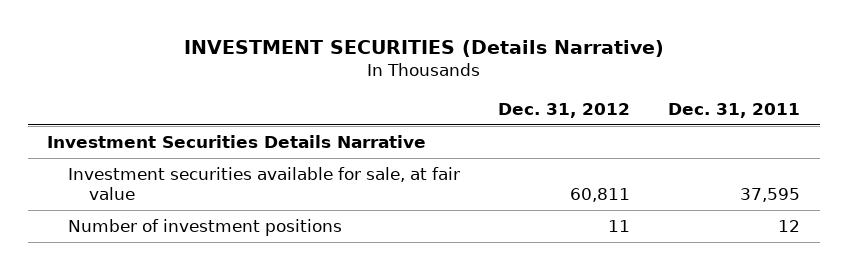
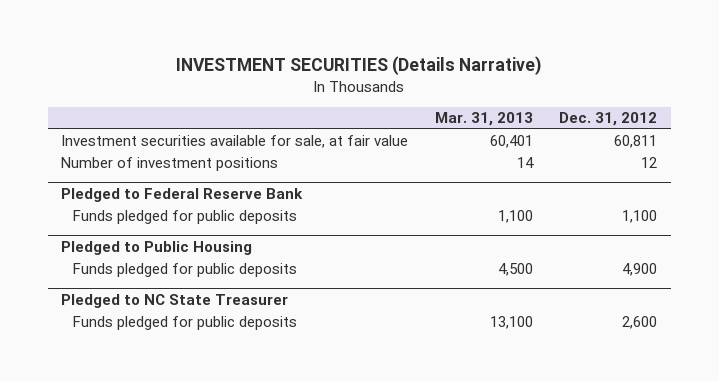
[668,102,801,118] Dec. 31, 2011 -> none
none -> [434,111,533,126] Mar. 31, 2013
[47,134,427,148] Investment Securities Details Narrative -> none
[608,219,631,232] 11 -> [641,157,658,169] 12
none -> [61,188,304,203] Pledged to Federal Reserve Bank
none -> [72,210,297,225] Funds pledged for public deposits
none -> [61,241,253,256] Pledged to Public Housing
none -> [72,263,297,278] Funds pledged for public deposits
none -> [61,294,289,309] Pledged to NC State Treasurer
none -> [72,316,297,331] Funds pledged for public deposits

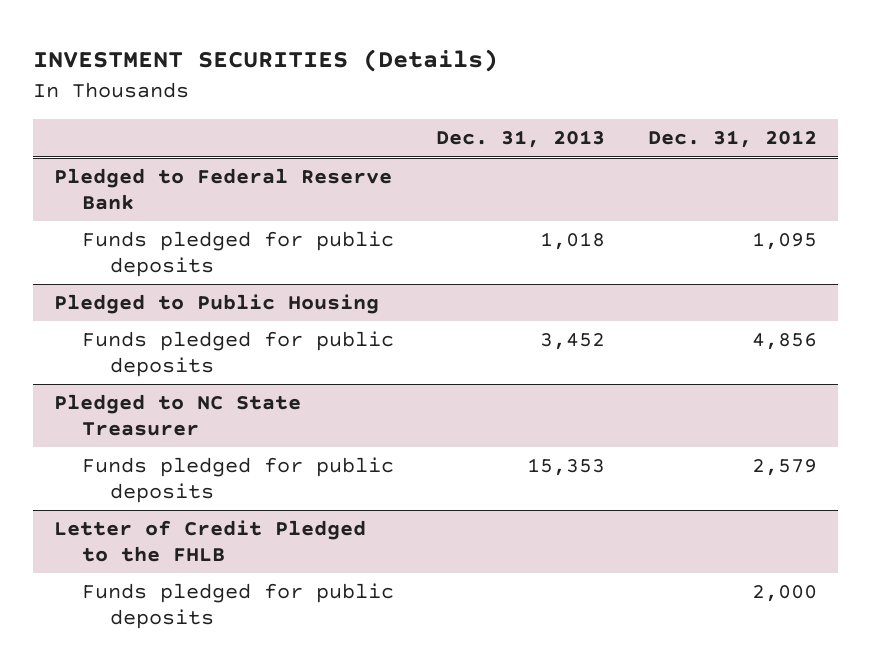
[176,56,543,76] INVESTMENT SECURITIES (Details Narrative) -> [33,49,499,73] INVESTMENT SECURITIES (Details)
[434,111,533,126] Mar. 31, 2013 -> none
none -> [436,130,606,149] Dec. 31, 2013
[61,135,409,149] Investment securities available for sale, at fair value -> none
[61,157,279,172] Number of investment positions -> none
[622,210,658,224] 1,100 -> [751,232,817,251] 1,095
[622,263,658,277] 4,900 -> [751,333,817,351] 4,856
[622,316,658,330] 2,600 -> [751,459,817,477] 2,579
none -> [54,520,367,563] Letter of Credit Pledged to the FHLB
none -> [82,583,395,630] Funds pledged for public deposits

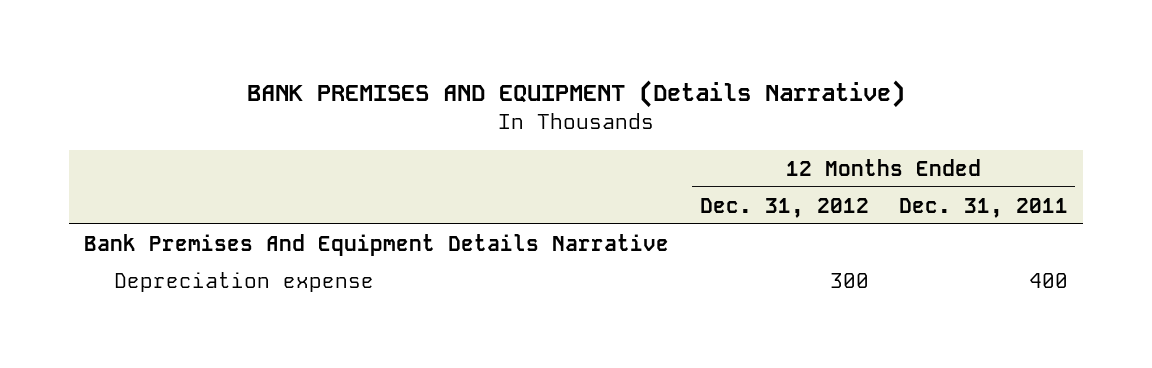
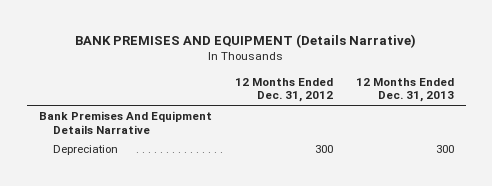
[898,197,1068,218] Dec. 31, 2011 -> none
none -> [355,77,454,103] 12 Months Ended Dec. 31, 2013
[113,271,374,292] Depreciation expense -> [53,145,119,156] Depreciation

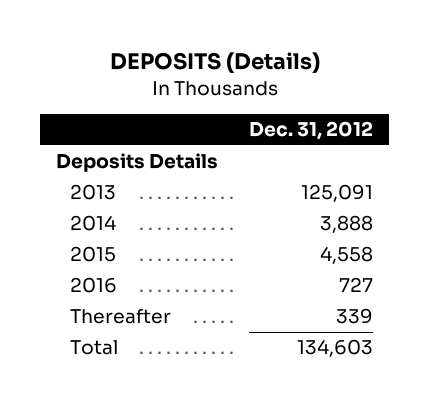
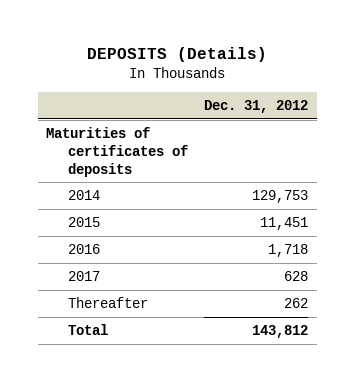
[55,153,218,173] Deposits Details -> none
[70,184,117,201] 2013 -> none
none -> [46,126,188,177] Maturities of certificates of deposits
[320,215,374,234] 3,888 -> [252,189,309,203] 129,753
[320,246,374,265] 4,558 -> [260,216,309,230] 11,451
[339,277,374,293] 727 -> [268,243,309,257] 1,718
none -> [67,270,100,281] 2017
[336,308,374,325] 339 -> [284,297,309,308] 262
[297,339,374,358] 134,603 -> [252,324,309,338] 143,812

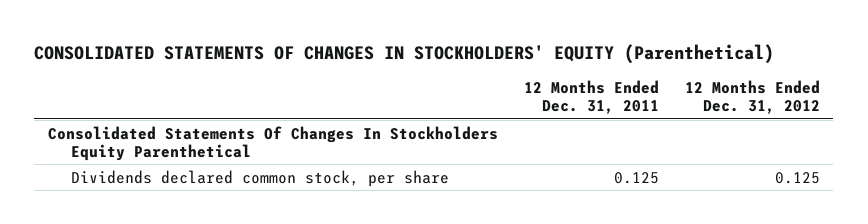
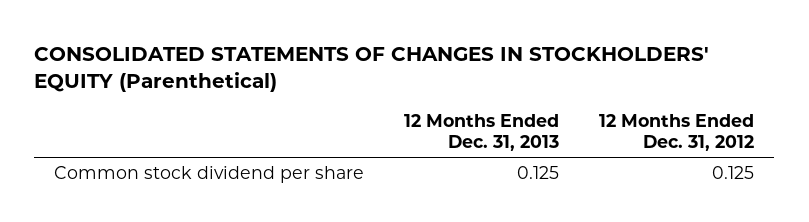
[523,80,659,115] 12 Months Ended Dec. 31, 2011 -> none
none -> [404,114,560,152] 12 Months Ended Dec. 31, 2013
[47,125,498,161] Consolidated Statements Of Changes In Stockholders Equity Parenthetical -> none
[71,169,450,187] Dividends declared common stock, per share -> [54,166,365,184] Common stock dividend per share

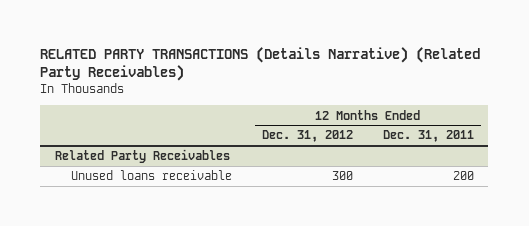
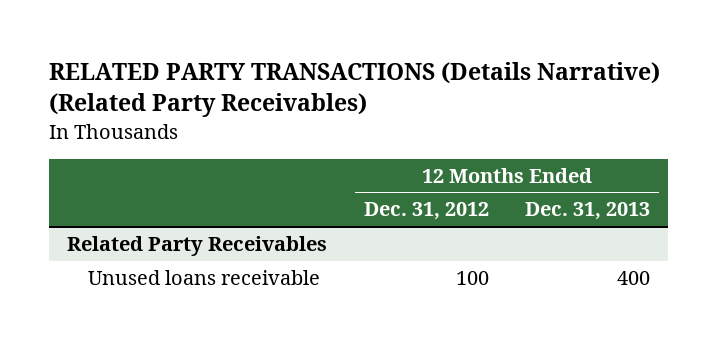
[382,130,474,143] Dec. 31, 2011 -> none
none -> [524,202,650,221] Dec. 31, 2013
[331,171,353,181] 300 -> [455,271,489,286] 100

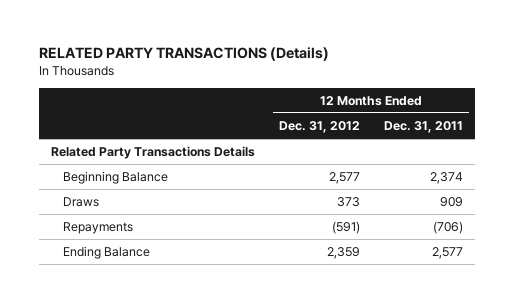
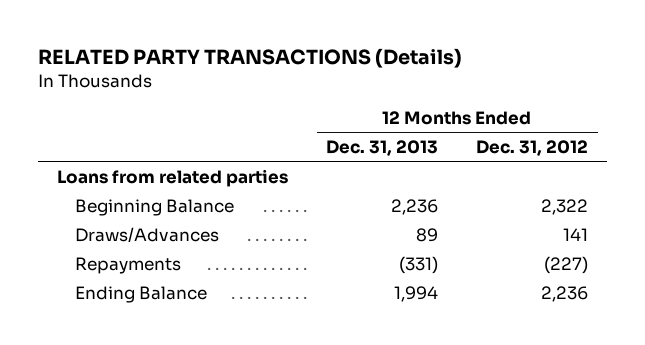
[383,121,463,134] Dec. 31, 2011 -> none
none -> [326,140,439,157] Dec. 31, 2013
[50,146,255,160] Related Party Transactions Details -> none
none -> [56,168,288,187] Loans from related parties
[328,172,360,185] 2,577 -> [541,198,589,215] 2,322
[62,197,99,208] Draws -> [75,226,220,243] Draws/Advances
[336,197,360,208] 373 -> [563,227,589,241] 141
[331,221,360,235] (591) -> [544,255,589,274] (227)
[326,247,360,260] 2,359 -> [541,285,589,302] 2,236

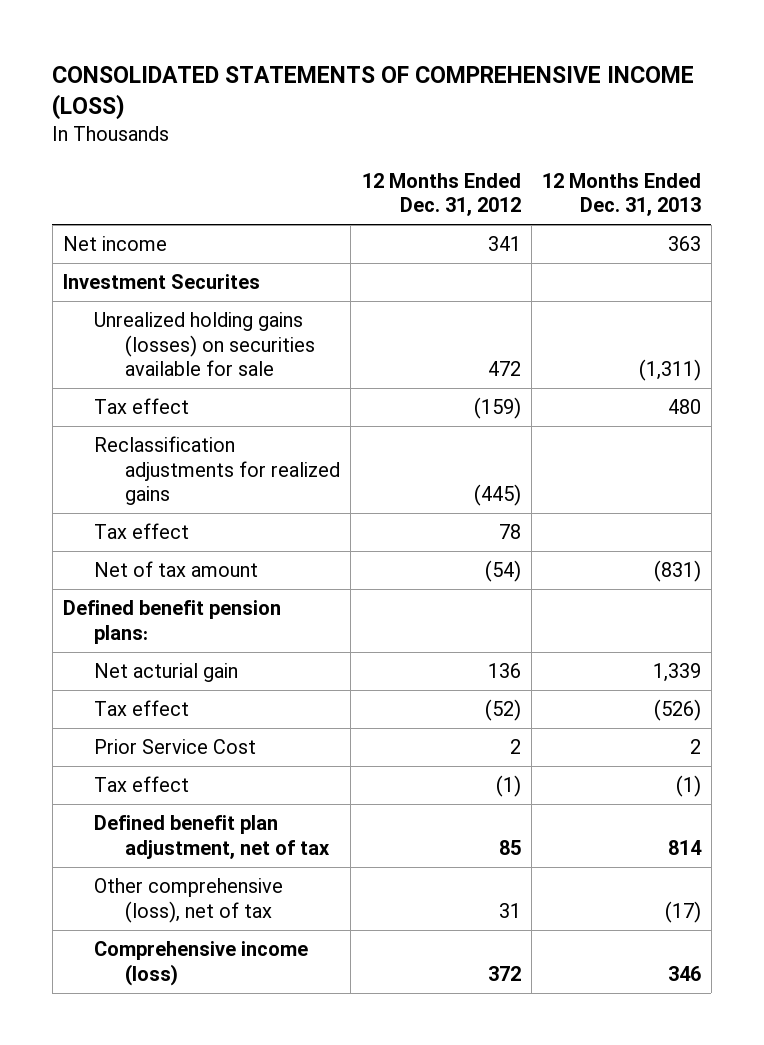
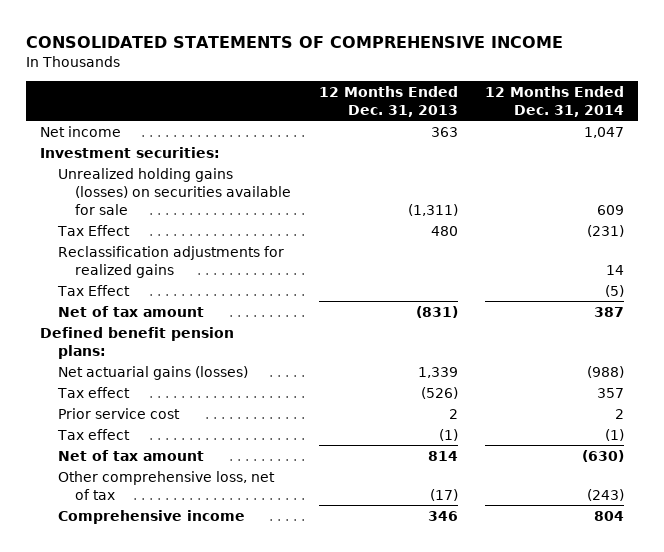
[52,66,695,121] CONSOLIDATED STATEMENTS OF COMPREHENSIVE INCOME (LOSS) -> [26,36,564,49] CONSOLIDATED STATEMENTS OF COMPREHENSIVE INCOME
[361,172,521,217] 12 Months Ended Dec. 31, 2012 -> none
none -> [485,85,625,117] 12 Months Ended Dec. 31, 2014
[62,274,260,290] Investment Securites -> [39,146,220,158] Investment securities:
[94,398,190,415] Tax effect -> [56,224,130,236] Tax Effect
[94,523,190,540] Tax effect -> [56,284,130,296] Tax Effect
[94,663,239,683] Net acturial gain -> [57,365,248,380] Net actuarial gains (losses)
[94,739,257,755] Prior Service Cost -> [57,407,180,419] Prior service cost
[94,815,331,859] Defined benefit plan adjustment, net of tax -> [57,449,204,461] Net of tax amount
[94,878,284,923] Other comprehensive (loss), net of tax -> [57,470,275,500] Other comprehensive loss, net of tax
[94,941,309,986] Comprehensive income (loss) -> [57,509,245,524] Comprehensive income

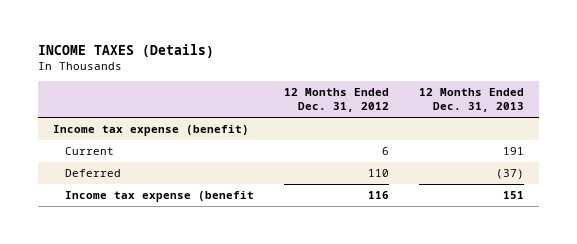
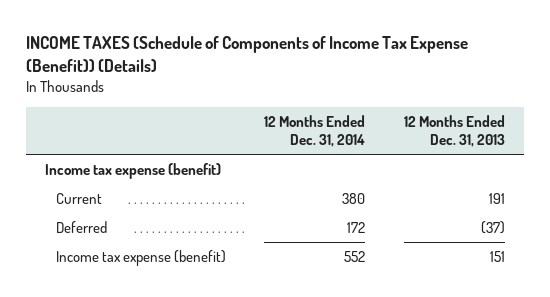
[37,43,214,58] INCOME TAXES (Details) -> [25,36,468,73] INCOME TAXES (Schedule of Components of Income Tax Expense (Benefit)) (Details)
[283,88,389,113] 12 Months Ended Dec. 31, 2012 -> none
none -> [264,114,366,148] 12 Months Ended Dec. 31, 2014
[64,190,254,202] Income tax expense (benefit -> [55,249,226,266] Income tax expense (benefit)

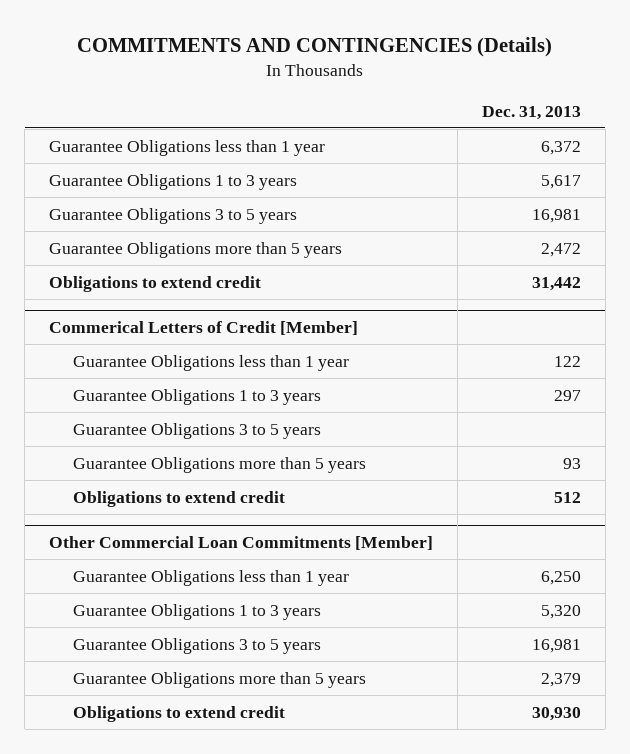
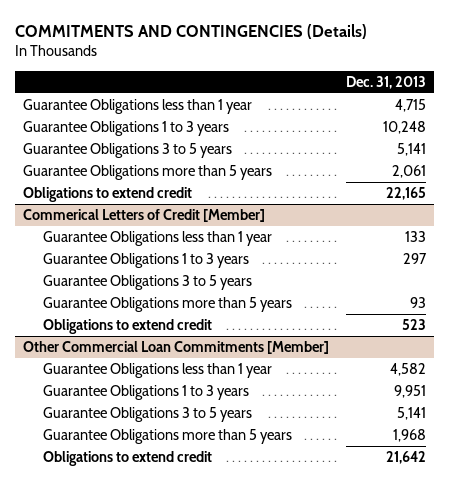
[540,140,581,155] 6,372 -> [394,98,426,112] 4,715
[540,174,581,189] 5,617 -> [382,120,426,134] 10,248
[531,208,581,223] 16,981 -> [396,142,426,156] 5,141
[540,242,581,257] 2,472 -> [391,164,426,178] 2,061
[531,276,581,291] 31,442 -> [385,186,426,200] 22,165
[553,355,581,367] 122 -> [404,230,426,242] 133
[553,491,581,503] 512 -> [401,318,426,330] 523
[540,570,581,585] 6,250 -> [389,362,426,376] 4,582
[540,604,581,619] 5,320 -> [393,384,426,398] 9,951
[531,638,581,653] 16,981 -> [396,406,426,420] 5,141
[540,672,581,687] 2,379 -> [392,428,426,442] 1,968
[531,706,581,721] 30,930 -> [385,450,426,464] 21,642

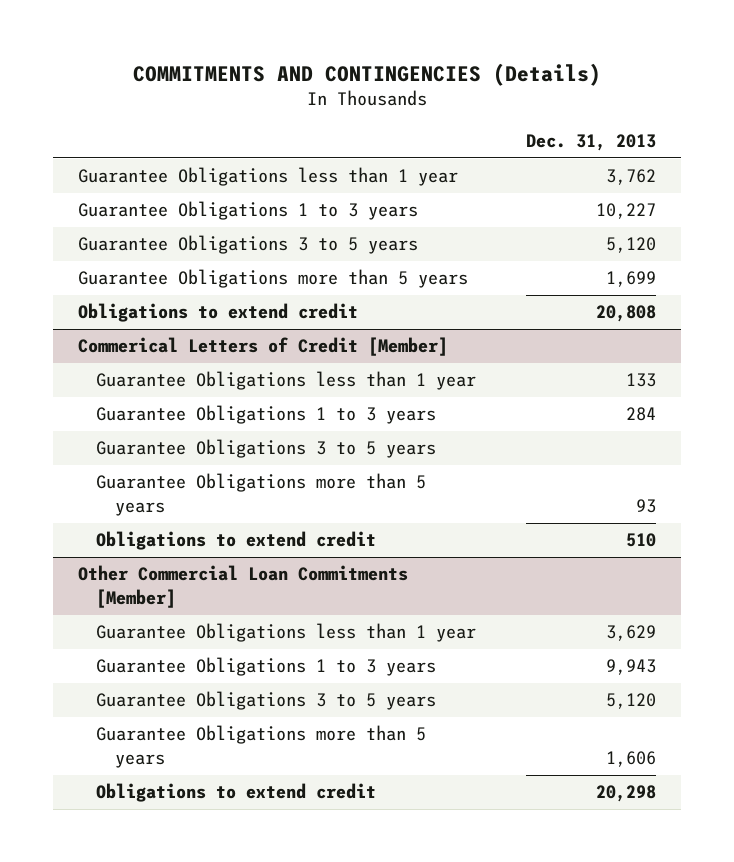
[394,98,426,112] 4,715 -> [605,169,656,186] 3,762
[382,120,426,134] 10,248 -> [595,203,656,220] 10,227
[396,142,426,156] 5,141 -> [605,237,656,254] 5,120
[391,164,426,178] 2,061 -> [605,271,656,288] 1,699
[385,186,426,200] 22,165 -> [595,305,656,323] 20,808
[402,252,427,264] 297 -> [625,407,656,422] 284
[401,318,426,330] 523 -> [625,533,656,548] 510
[389,362,426,376] 4,582 -> [605,625,656,642] 3,629
[393,384,426,398] 9,951 -> [605,659,656,676] 9,943
[396,406,426,420] 5,141 -> [605,693,656,710] 5,120
[392,428,426,442] 1,968 -> [605,750,656,767] 1,606
[385,450,426,464] 21,642 -> [595,785,656,803] 20,298

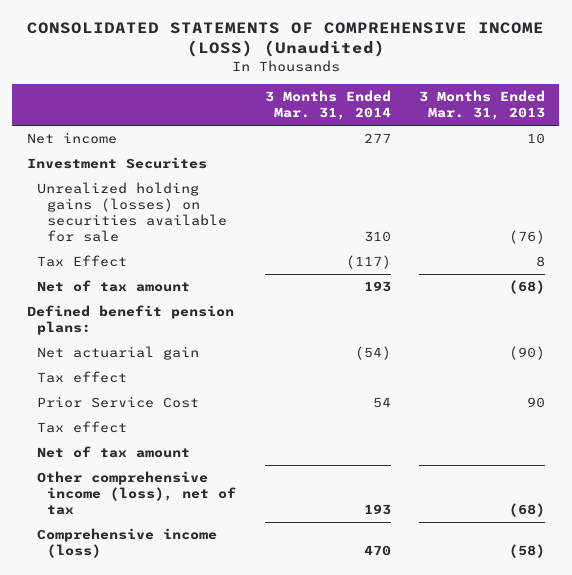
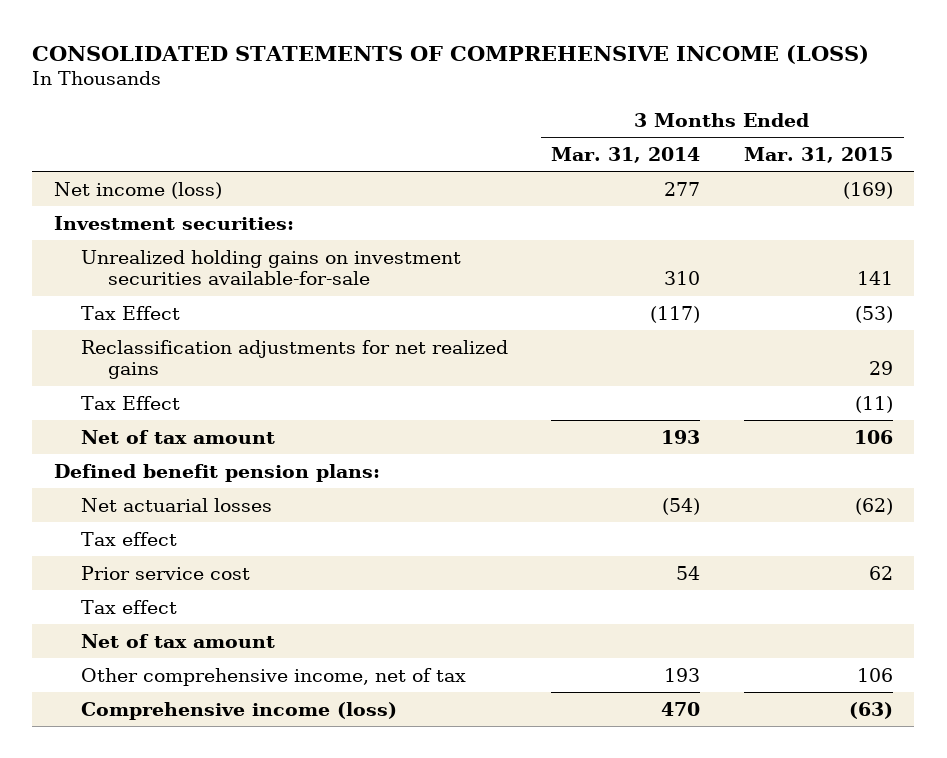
[26,21,544,58] CONSOLIDATED STATEMENTS OF COMPREHENSIVE INCOME (LOSS) (Unaudited) -> [32,44,870,64] CONSOLIDATED STATEMENTS OF COMPREHENSIVE INCOME (LOSS)
[419,90,546,120] 3 Months Ended Mar. 31, 2013 -> none
none -> [743,147,893,164] Mar. 31, 2015
[26,132,117,145] Net income -> [54,181,223,199] Net income (loss)
[26,157,207,170] Investment Securites -> [54,215,295,230] Investment securities:
[36,182,227,242] Unrealized holding gains (losses) on securities available for sale -> [80,249,461,286] Unrealized holding gains on investment securities available-for-sale
none -> [80,339,508,380] Reclassification adjustments for net realized gains
none -> [80,395,180,410] Tax Effect
[36,346,199,361] Net actuarial gain -> [80,497,272,512] Net actuarial losses
[36,396,199,409] Prior Service Cost -> [80,565,250,580] Prior service cost
[36,471,236,515] Other comprehensive income (loss), net of tax -> [80,667,466,686] Other comprehensive income, net of tax

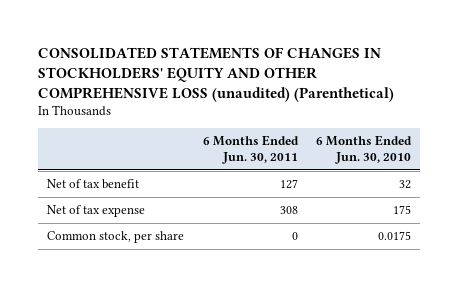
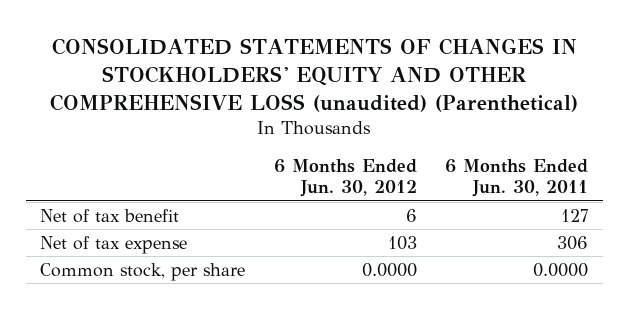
[316,135,413,165] 6 Months Ended Jun. 30, 2010 -> none
none -> [273,158,417,198] 6 Months Ended Jun. 30, 2012
[279,206,298,215] 308 -> [557,235,589,250] 306
[291,232,298,241] 0 -> [533,262,589,277] 0.0000

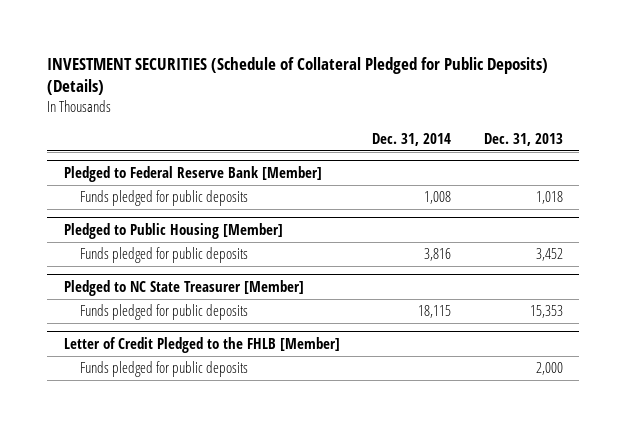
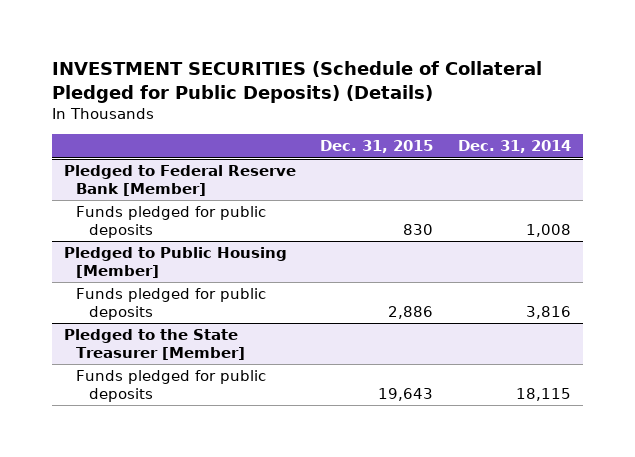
[484,132,564,146] Dec. 31, 2013 -> none
none -> [320,140,434,154] Dec. 31, 2015
[63,279,304,296] Pledged to NC State Treasurer [Member] -> [63,329,246,361] Pledged to the State Treasurer [Member]
[63,336,340,353] Letter of Credit Pledged to the FHLB [Member] -> none
[79,361,248,378] Funds pledged for public deposits -> none

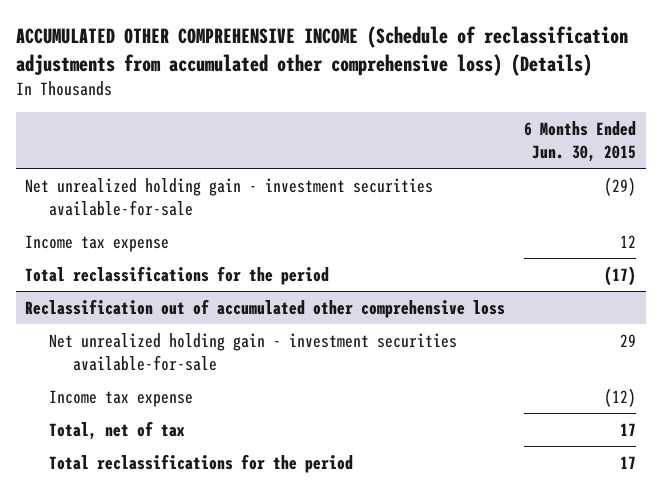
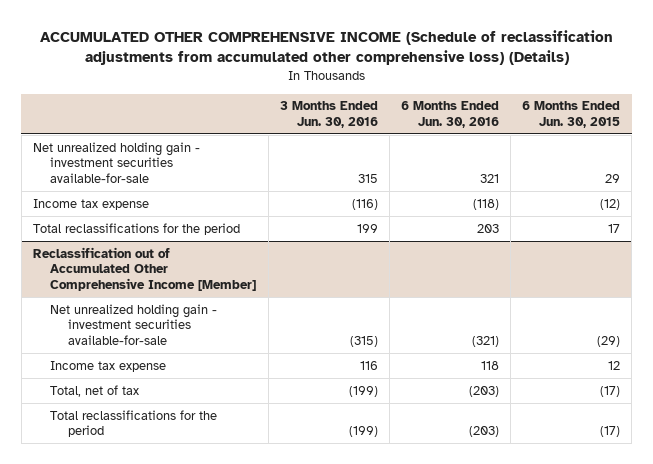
none -> [279,101,378,128] 3 Months Ended Jun. 30, 2016
none -> [400,101,499,128] 6 Months Ended Jun. 30, 2016
[25,177,434,216] Net unrealized holding gain - investment securities available-for-sale -> none
[25,234,170,252] Income tax expense -> none
[25,265,330,285] Total reclassifications for the period -> none
[25,298,506,318] Reclassification out of accumulated other comprehensive loss -> none
[49,420,186,440] Total, net of tax -> none
none -> [33,246,257,291] Reclassification out of Accumulated Other Comprehensive Income [Member]
none -> [50,303,218,345] Net unrealized holding gain - investment securities available-for-sale
none -> [50,360,167,372] Income tax expense
none -> [50,384,140,397] Total, net of tax
none -> [50,409,218,438] Total reclassifications for the period

